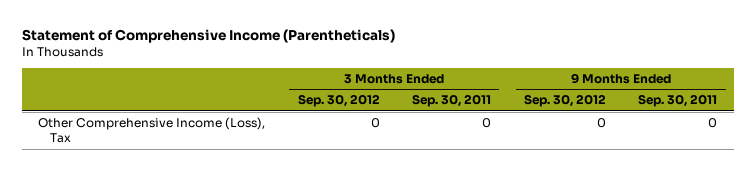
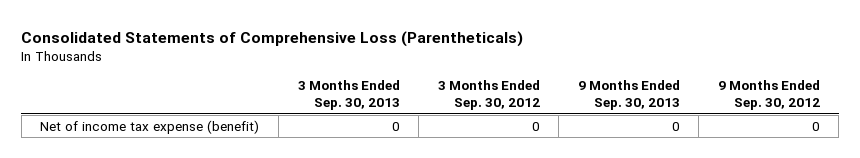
[21,28,395,43] Statement of Comprehensive Income (Parentheticals) -> [21,30,524,47] Consolidated Statements of Comprehensive Loss (Parentheticals)
[412,94,492,108] Sep. 30, 2011 -> none
[638,94,718,108] Sep. 30, 2011 -> none
none -> [297,80,400,111] 3 Months Ended Sep. 30, 2013
none -> [577,80,680,111] 9 Months Ended Sep. 30, 2013
[37,117,265,144] Other Comprehensive Income (Loss), Tax -> [40,119,260,134] Net of income tax expense (benefit)

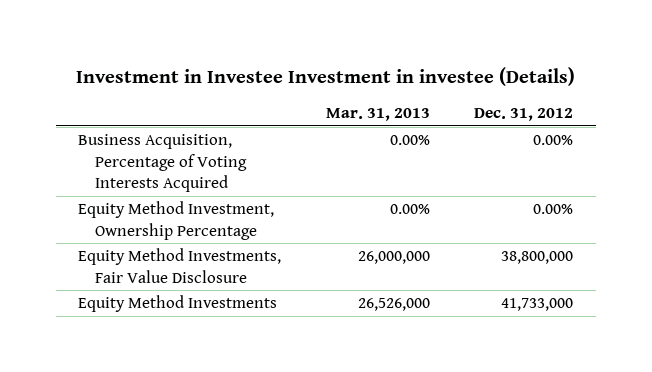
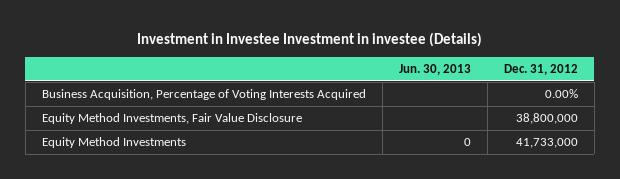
[325,108,430,122] Mar. 31, 2013 -> none
none -> [398,63,471,75] Jun. 30, 2013
[78,201,275,240] Equity Method Investment, Ownership Percentage -> none

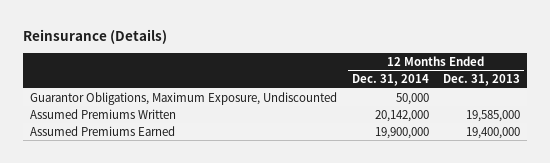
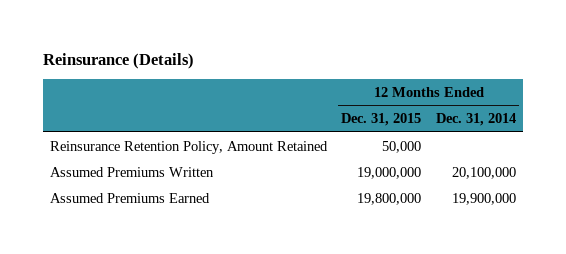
[443,74,521,87] Dec. 31, 2013 -> none
none -> [341,113,422,127] Dec. 31, 2015
[30,91,338,105] Guarantor Obligations, Maximum Exposure, Undiscounted -> none
none -> [50,140,329,154] Reinsurance Retention Policy, Amount Retained
[374,109,429,122] 20,142,000 -> [451,166,516,179] 20,100,000

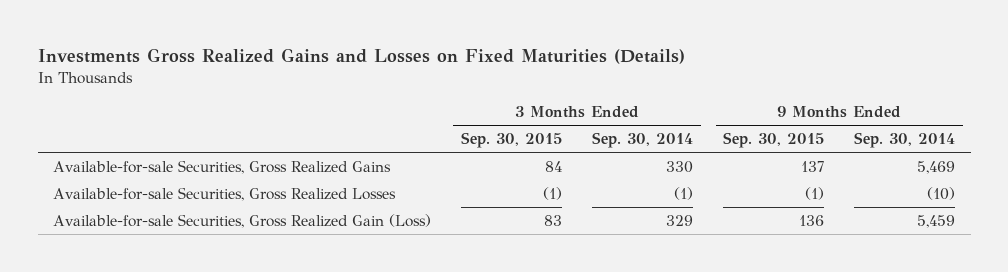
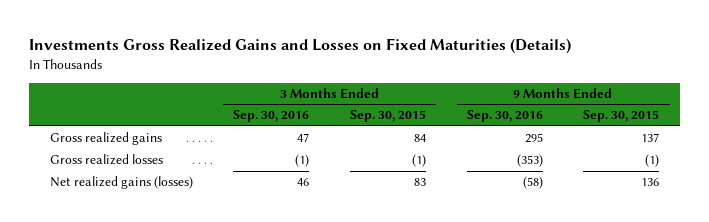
[592,132,694,149] Sep. 30, 2014 -> none
[854,132,956,149] Sep. 30, 2014 -> none
none -> [233,110,310,123] Sep. 30, 2016
none -> [466,110,543,123] Sep. 30, 2016
[52,159,391,174] Available-for-sale Securities, Gross Realized Gains -> [49,132,162,146] Gross realized gains
[52,186,396,201] Available-for-sale Securities, Gross Realized Losses -> [49,154,163,166] Gross realized losses
[52,213,431,228] Available-for-sale Securities, Gross Realized Gain (Loss) -> [49,176,193,190] Net realized gains (losses)

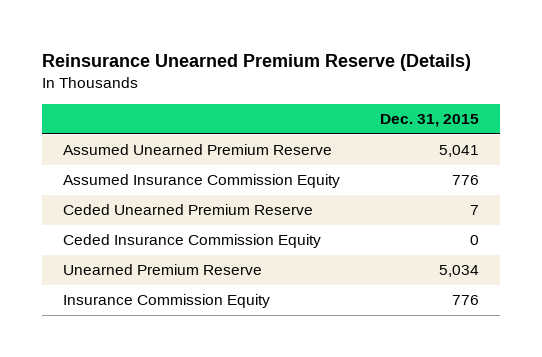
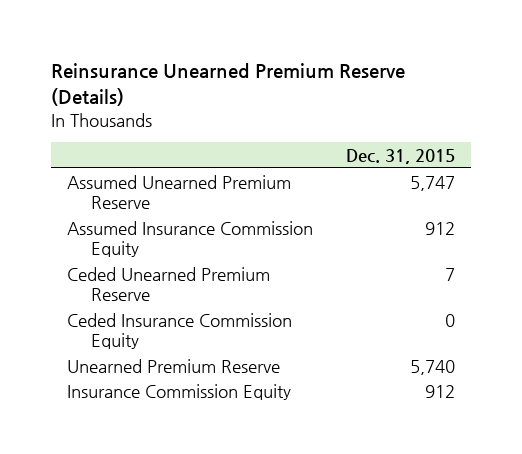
[439,145,480,158] 5,041 -> [409,175,455,191] 5,747
[452,175,480,186] 776 -> [424,221,455,235] 912
[439,265,480,278] 5,034 -> [409,359,455,375] 5,740
[452,295,480,306] 776 -> [424,384,455,398] 912

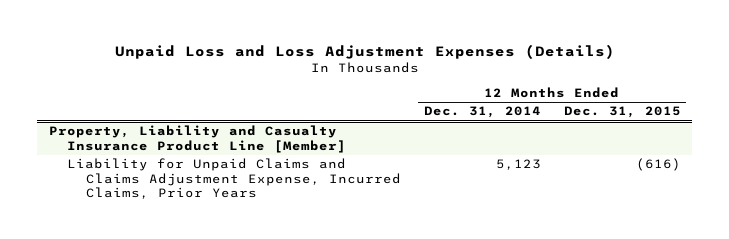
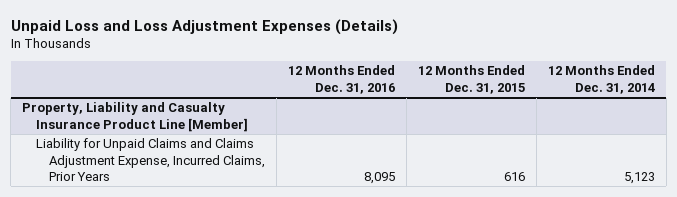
none -> [287,65,395,94] 12 Months Ended Dec. 31, 2016
[635,158,681,172] (616) -> [503,172,525,182] 616

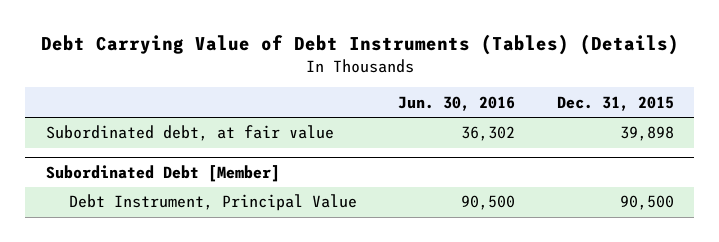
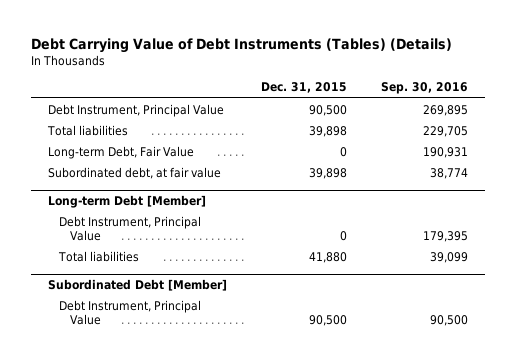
[398,95,516,111] Jun. 30, 2016 -> none
none -> [381,82,469,95] Sep. 30, 2016
none -> [48,103,225,117] Debt Instrument, Principal Value
none -> [47,124,129,136] Total liabilities
none -> [48,145,195,159] Long-term Debt, Fair Value
none -> [48,194,207,208] Long-term Debt [Member]
none -> [59,215,202,241] Debt Instrument, Principal Value
none -> [58,250,140,262] Total liabilities

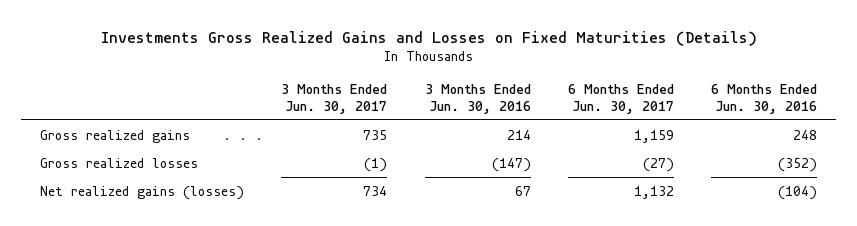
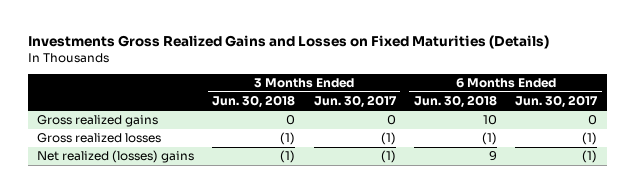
[424,83,531,114] 3 Months Ended Jun. 30, 2016 -> none
[711,83,818,114] 6 Months Ended Jun. 30, 2016 -> none
none -> [212,95,296,109] Jun. 30, 2018
none -> [414,95,498,109] Jun. 30, 2018
[363,129,388,140] 735 -> [386,115,396,126] 0
[633,129,674,143] 1,159 -> [588,115,598,126] 0
[642,157,674,172] (27) -> [582,132,598,146] (1)
[39,185,244,200] Net realized gains (losses) -> [36,150,194,164] Net realized (losses) gains
[363,185,388,196] 734 -> [380,150,396,164] (1)
[633,185,674,199] 1,132 -> [582,150,598,164] (1)

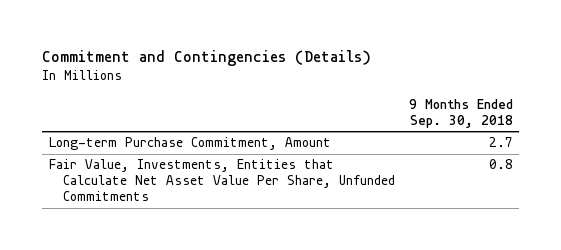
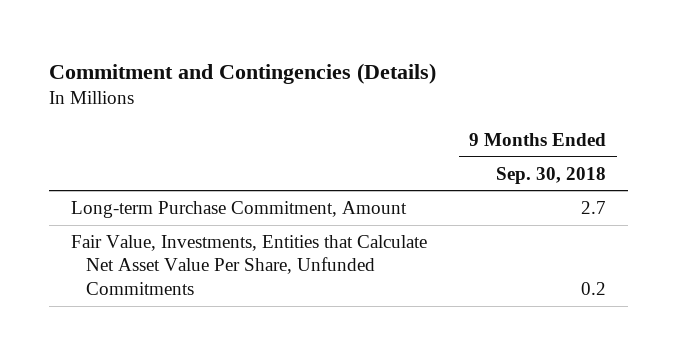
[488,159,513,170] 0.8 -> [581,282,607,296] 0.2

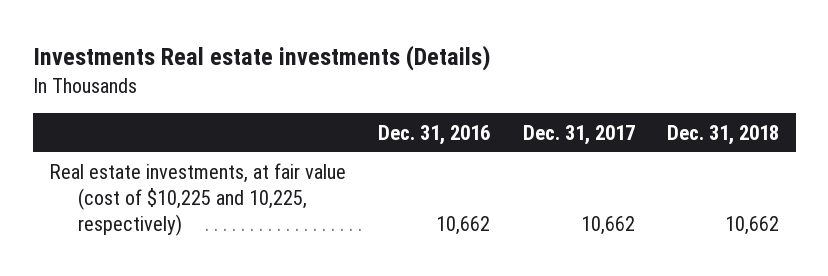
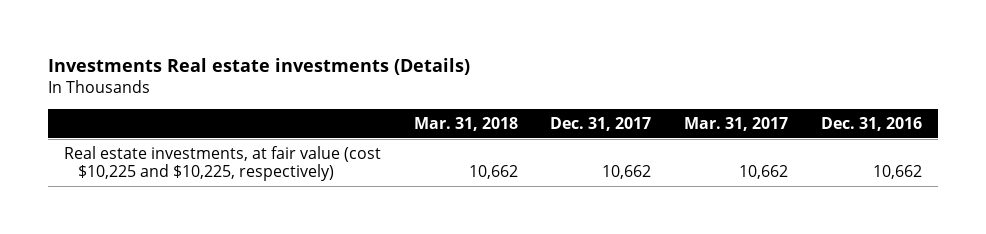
[667,124,780,145] Dec. 31, 2018 -> none
none -> [413,116,518,131] Mar. 31, 2018
none -> [684,116,789,131] Mar. 31, 2017
[48,163,346,237] Real estate investments, at fair value (cost of $10,225 and 10,225, respectively) -> [64,146,382,182] Real estate investments, at fair value (cost $10,225 and $10,225, respectively)

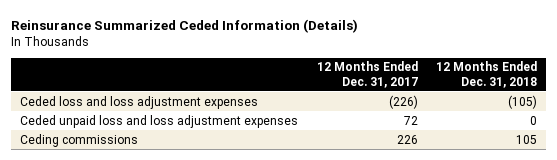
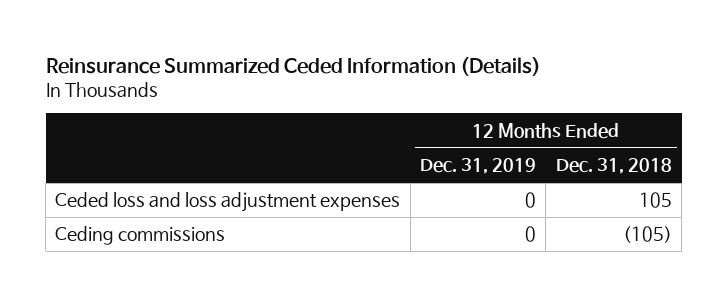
[316,61,418,88] 12 Months Ended Dec. 31, 2017 -> none
none -> [420,158,537,175] Dec. 31, 2019
[20,114,299,128] Ceded unpaid loss and loss adjustment expenses -> none
[507,94,537,109] (105) -> [638,192,672,209] 105
[515,134,537,144] 105 -> [622,226,672,244] (105)

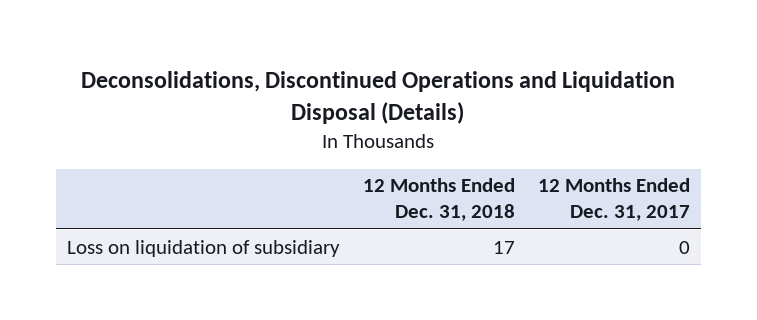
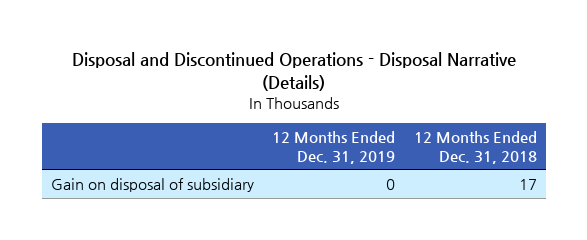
[81,70,676,124] Deconsolidations, Discontinued Operations and Liquidation Disposal (Details) -> [71,51,516,91] Disposal and Discontinued Operations - Disposal Narrative (Details)
[537,178,690,222] 12 Months Ended Dec. 31, 2017 -> none
none -> [272,131,396,164] 12 Months Ended Dec. 31, 2019
[67,239,341,257] Loss on liquidation of subsidiary -> [50,178,254,193] Gain on disposal of subsidiary

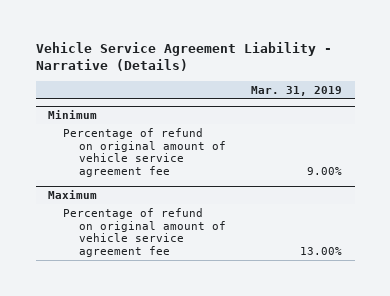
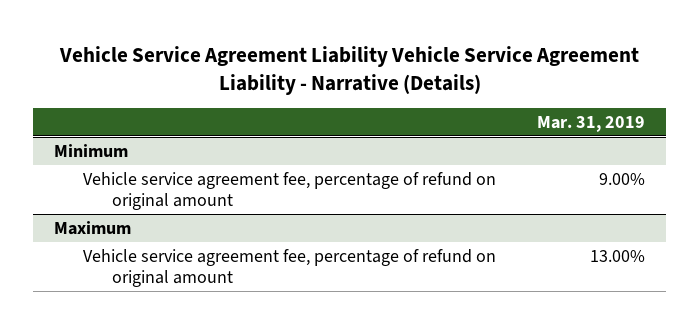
[35,41,332,72] Vehicle Service Agreement Liability - Narrative (Details) -> [58,45,639,95] Vehicle Service Agreement Liability Vehicle Service Agreement Liability - Narrative (Details)
[63,127,226,178] Percentage of refund on original amount of vehicle service agreement fee -> [82,171,496,210] Vehicle service agreement fee, percentage of refund on original amount
[63,207,226,258] Percentage of refund on original amount of vehicle service agreement fee -> [82,248,496,287] Vehicle service agreement fee, percentage of refund on original amount

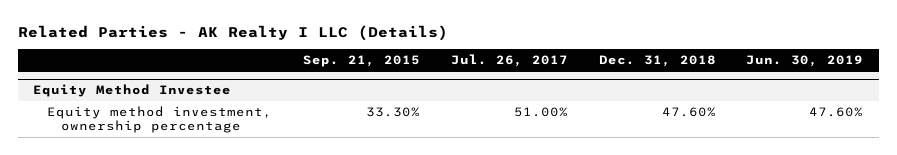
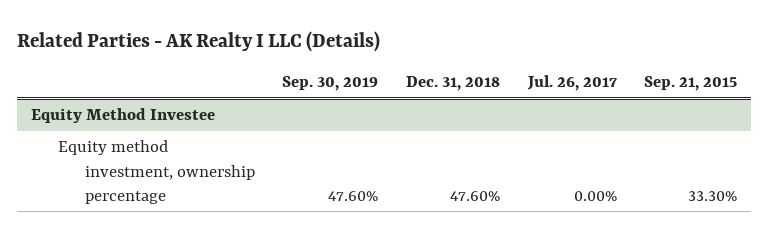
[746,55,864,68] Jun. 30, 2019 -> none
none -> [282,76,379,92] Sep. 30, 2019
[513,107,568,118] 51.00% -> [573,190,617,201] 0.00%

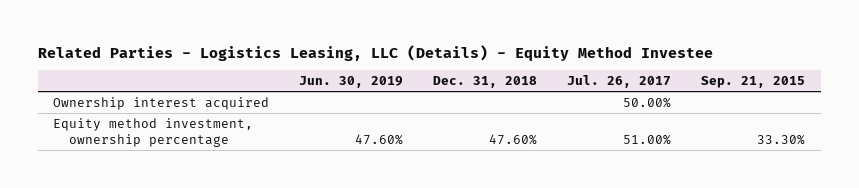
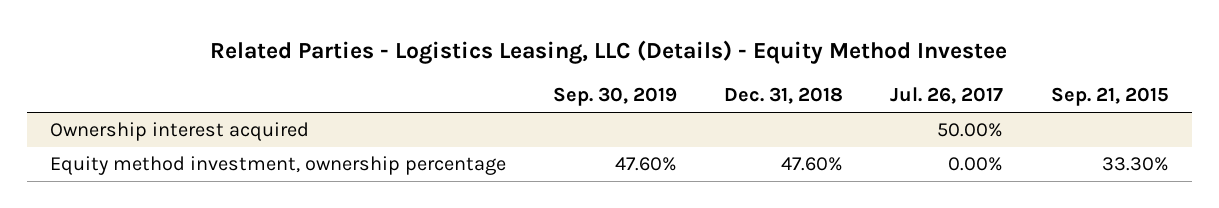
[299,76,404,89] Jun. 30, 2019 -> none
none -> [553,87,678,107] Sep. 30, 2019
[623,133,672,145] 51.00% -> [948,157,1004,172] 0.00%

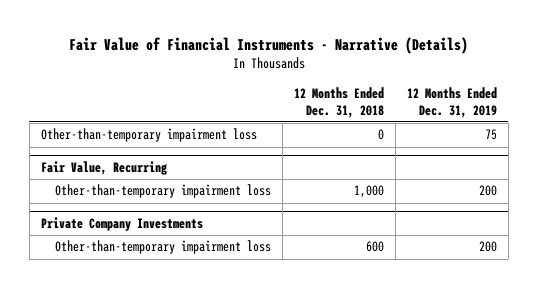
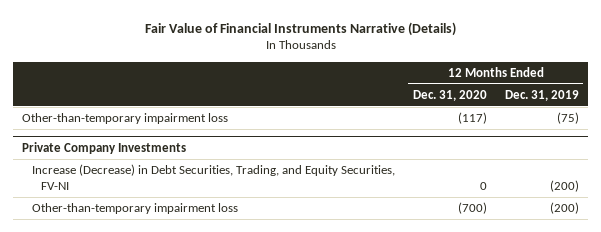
[68,37,468,55] Fair Value of Financial Instruments - Narrative (Details) -> [144,21,456,36] Fair Value of Financial Instruments Narrative (Details)
[293,86,384,118] 12 Months Ended Dec. 31, 2018 -> none
none -> [412,89,487,101] Dec. 31, 2020
[40,160,167,175] Fair Value, Recurring -> none
[54,184,271,199] Other-than-temporary impairment loss -> none
[484,129,497,141] 75 -> [556,111,579,124] (75)
none -> [31,163,395,190] Increase (Decrease) in Debt Securities, Trading, and Equity Securities, FV-NI
[478,241,497,253] 200 -> [549,201,579,214] (200)

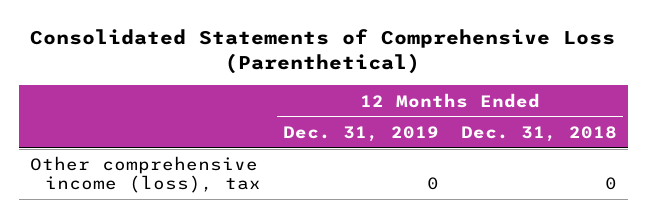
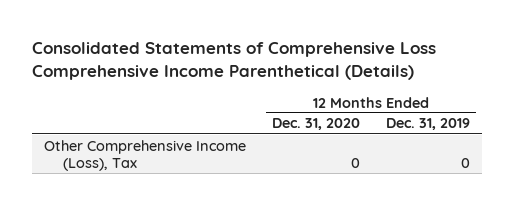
[30,28,616,75] Consolidated Statements of Comprehensive Loss (Parenthetical) -> [31,42,436,81] Consolidated Statements of Comprehensive Loss Comprehensive Income Parenthetical (Details)
[461,125,618,142] Dec. 31, 2018 -> none
none -> [271,118,360,131] Dec. 31, 2020
[29,156,261,194] Other comprehensive income (loss), tax -> [44,139,247,171] Other Comprehensive Income (Loss), Tax

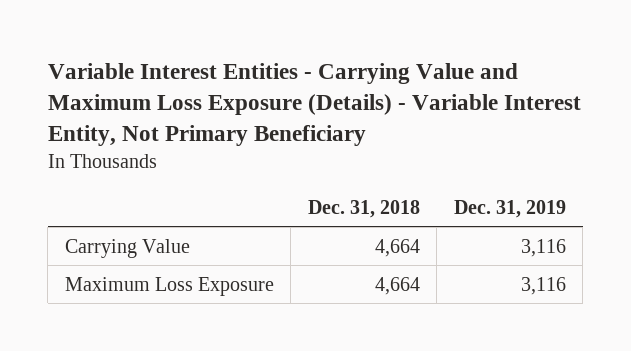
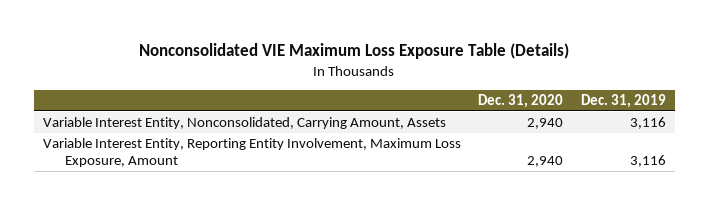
[47,62,581,147] Variable Interest Entities - Carrying Value and Maximum Loss Exposure (Details) - Variable Interest Entity, Not Primary Beneficiary -> [139,43,570,60] Nonconsolidated VIE Maximum Loss Exposure Table (Details)
[307,199,420,218] Dec. 31, 2018 -> none
none -> [478,94,564,109] Dec. 31, 2020
[64,238,190,258] Carrying Value -> [42,117,446,130] Variable Interest Entity, Nonconsolidated, Carrying Amount, Assets
[64,276,274,296] Maximum Loss Exposure -> [42,138,461,168] Variable Interest Entity, Reporting Entity Involvement, Maximum Loss Exposure, Amount

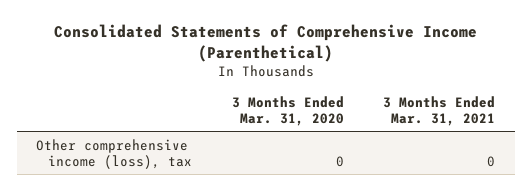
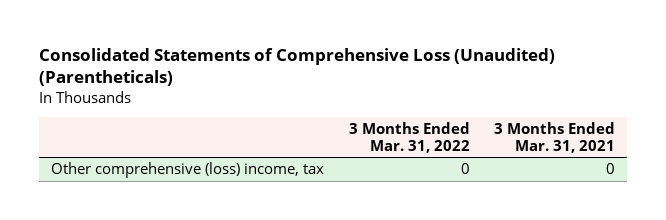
[53,24,477,62] Consolidated Statements of Comprehensive Income (Parenthetical) -> [38,48,555,87] Consolidated Statements of Comprehensive Loss (Unaudited) (Parentheticals)
[231,95,344,127] 3 Months Ended Mar. 31, 2020 -> none
none -> [348,121,470,154] 3 Months Ended Mar. 31, 2022
[36,138,193,170] Other comprehensive income (loss), tax -> [51,162,325,179] Other comprehensive (loss) income, tax

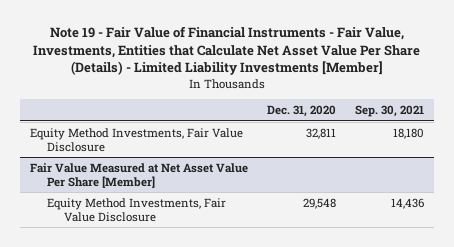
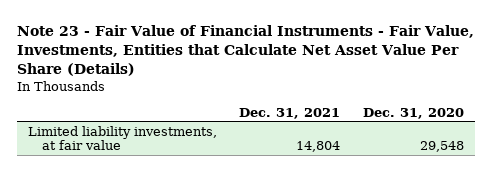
[32,26,420,76] Note 19 - Fair Value of Financial Instruments - Fair Value, Investments, Entities that Calculate Net Asset Value Per Share (Details) - Limited Liability Investments [Member] -> [16,24,474,77] Note 23 - Fair Value of Financial Instruments - Fair Value, Investments, Entities that Calculate Net Asset Value Per Share (Details)
[355,104,425,117] Sep. 30, 2021 -> none
none -> [239,107,341,119] Dec. 31, 2021
[29,162,248,188] Fair Value Measured at Net Asset Value Per Share [Member] -> none
[46,197,226,222] Equity Method Investments, Fair Value Disclosure -> none
[29,127,243,152] Equity Method Investments, Fair Value Disclosure -> [27,125,217,151] Limited liability investments, at fair value
[305,127,336,139] 32,811 -> [419,141,464,153] 29,548

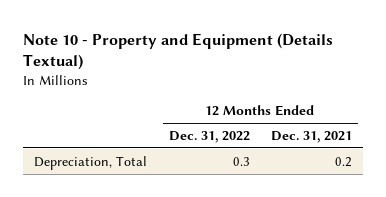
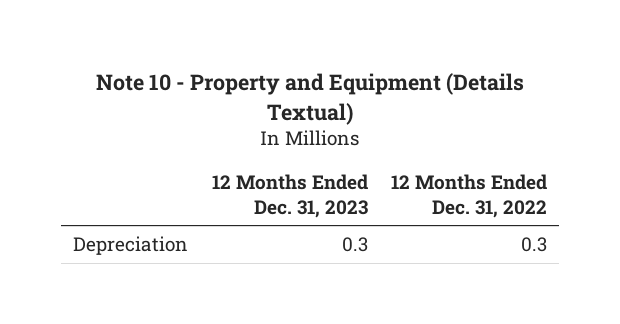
[271,131,353,144] Dec. 31, 2021 -> none
none -> [211,174,368,218] 12 Months Ended Dec. 31, 2023
[33,155,147,170] Depreciation, Total -> [72,236,188,256] Depreciation

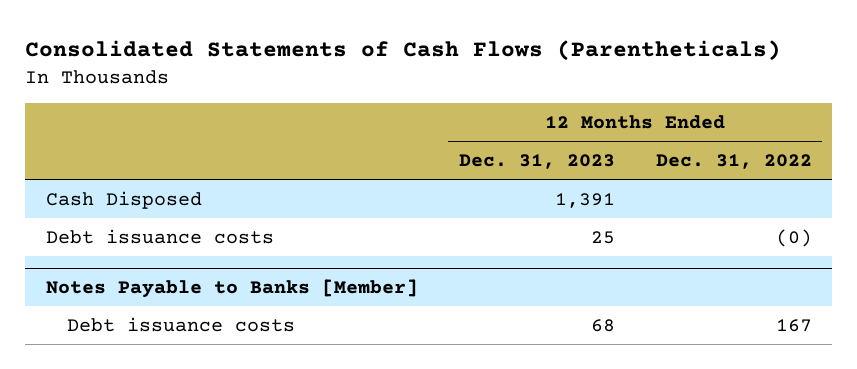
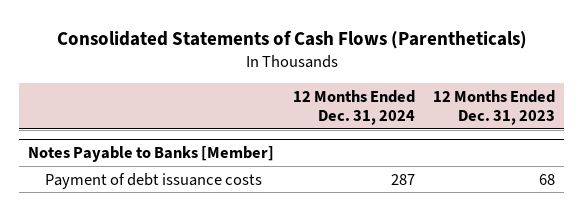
[655,153,812,169] Dec. 31, 2022 -> none
none -> [292,89,415,125] 12 Months Ended Dec. 31, 2024
[45,190,202,209] Cash Disposed -> none
[45,228,274,244] Debt issuance costs -> none
[66,316,295,332] Debt issuance costs -> [44,172,262,189] Payment of debt issuance costs

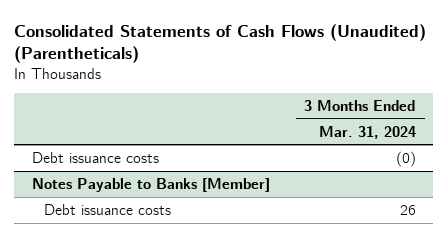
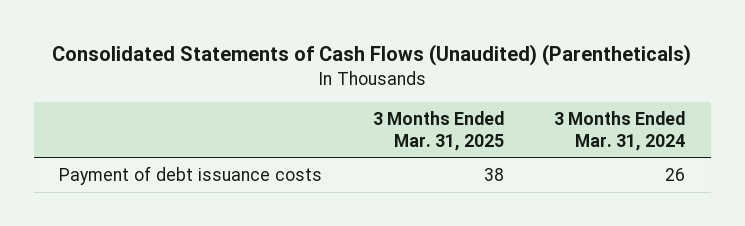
none -> [372,111,504,151] 3 Months Ended Mar. 31, 2025
[31,177,270,192] Notes Payable to Banks [Member] -> none
[43,203,171,215] Debt issuance costs -> none
[31,151,159,163] Debt issuance costs -> [59,166,323,186] Payment of debt issuance costs
[395,150,416,167] (0) -> [665,168,686,182] 26

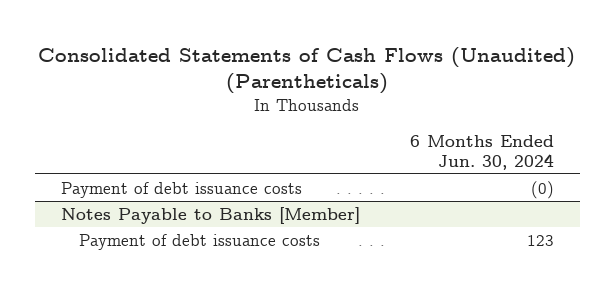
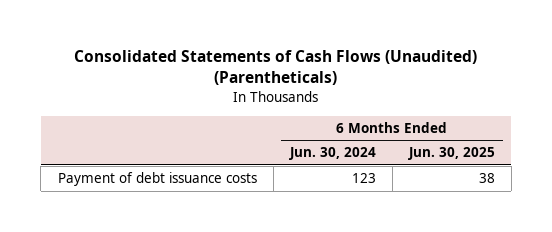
none -> [407,147,495,161] Jun. 30, 2025
[60,181,302,198] Payment of debt issuance costs -> none
[60,206,360,224] Notes Payable to Banks [Member] -> none

